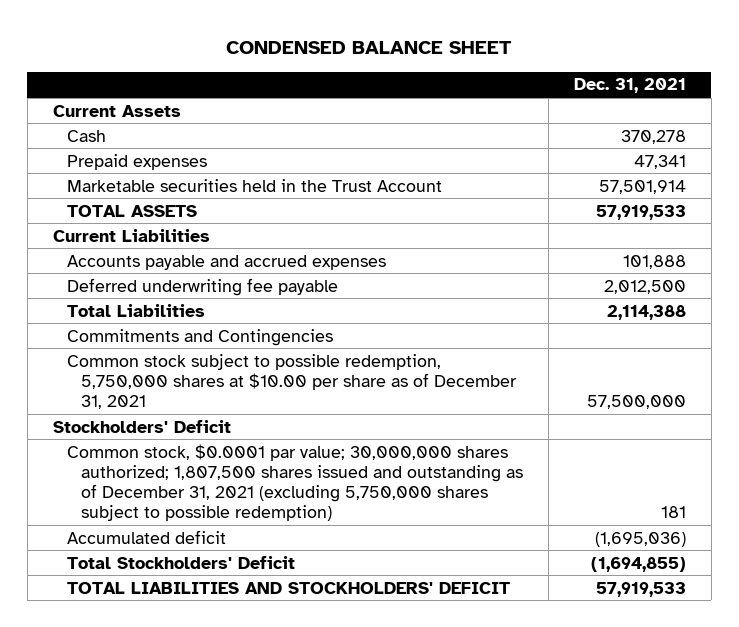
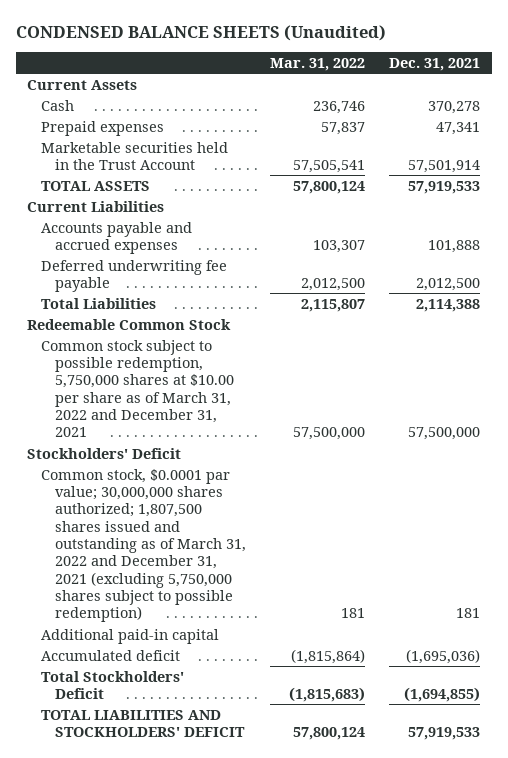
[226,41,513,55] CONDENSED BALANCE SHEET -> [15,24,386,41] CONDENSED BALANCE SHEETS (Unaudited)
none -> [270,58,366,72] Mar. 31, 2022
[66,328,333,346] Commitments and Contingencies -> none
none -> [27,318,232,330] Redeemable Common Stock
[66,353,517,410] Common stock subject to possible redemption, 5,750,000 shares at $10.00 per share as of December 31, 2021 -> [41,339,235,438] Common stock subject to possible redemption, 5,750,000 shares at $10.00 per share as of March 31, 2022 and December 31, 2021
[66,443,523,522] Common stock, $0.0001 par value; 30,000,000 shares authorized; 1,807,500 shares issued and outstanding as of December 31, 2021 (excluding 5,750,000 shares subject to possible redemption) -> [41,468,247,623] Common stock, $0.0001 par value; 30,000,000 shares authorized; 1,807,500 shares issued and outstanding as of March 31, 2022 and December 31, 2021 (excluding 5,750,000 shares subject to possible redemption)
none -> [41,628,220,644] Additional paid-in capital

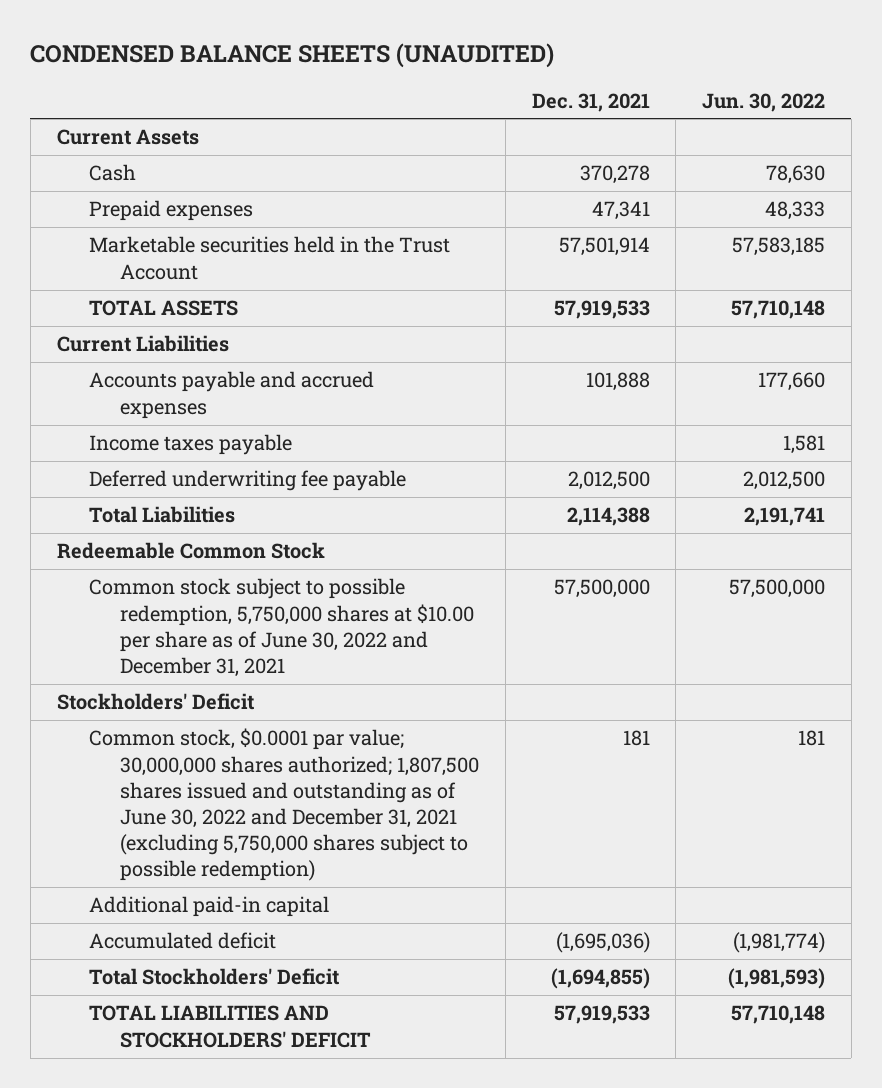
[15,24,386,41] CONDENSED BALANCE SHEETS (Unaudited) -> [30,42,555,68] CONDENSED BALANCE SHEETS (UNAUDITED)
[270,58,366,72] Mar. 31, 2022 -> none
none -> [701,92,825,112] Jun. 30, 2022
none -> [88,434,292,456] Income taxes payable
[41,339,235,438] Common stock subject to possible redemption, 5,750,000 shares at $10.00 per share as of March 31, 2022 and December 31, 2021 -> [88,578,475,677] Common stock subject to possible redemption, 5,750,000 shares at $10.00 per share as of June 30, 2022 and December 31, 2021
[41,468,247,623] Common stock, $0.0001 par value; 30,000,000 shares authorized; 1,807,500 shares issued and outstanding as of March 31, 2022 and December 31, 2021 (excluding 5,750,000 shares subject to possible redemption) -> [88,728,480,882] Common stock, $0.0001 par value; 30,000,000 shares authorized; 1,807,500 shares issued and outstanding as of June 30, 2022 and December 31, 2021 (excluding 5,750,000 shares subject to possible redemption)

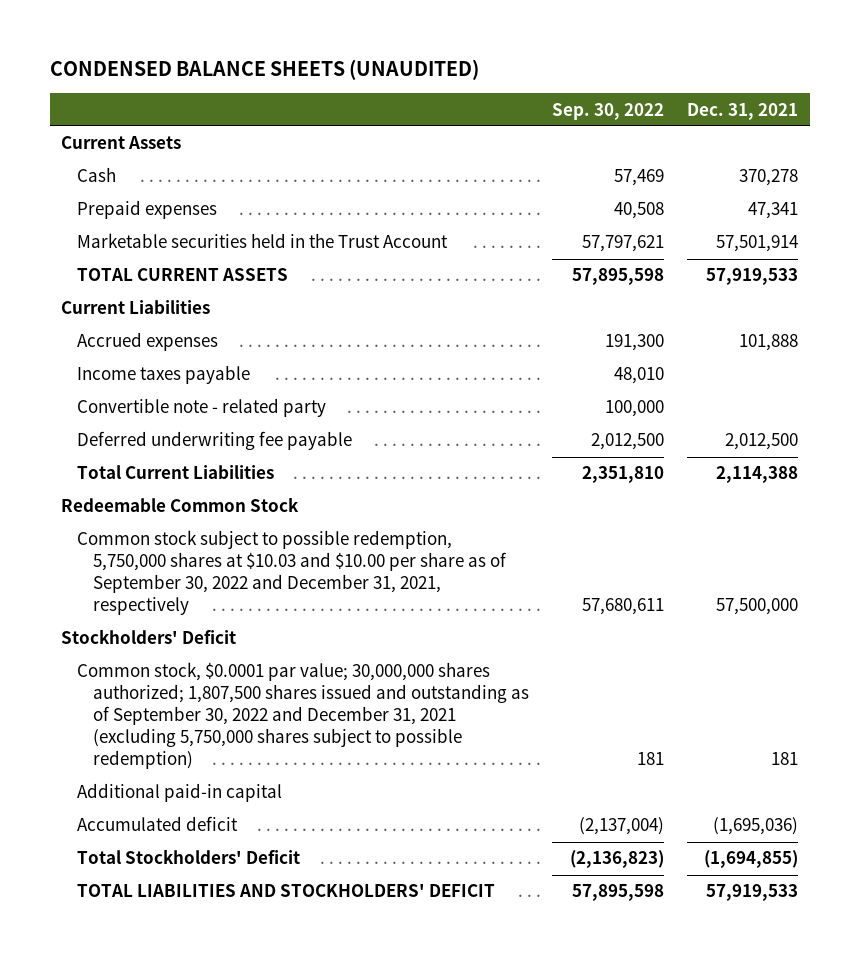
[701,92,825,112] Jun. 30, 2022 -> none
none -> [552,102,665,120] Sep. 30, 2022
[88,300,238,317] TOTAL ASSETS -> [77,268,289,282] TOTAL CURRENT ASSETS
[88,371,374,419] Accounts payable and accrued expenses -> [77,332,219,352] Accrued expenses
none -> [77,398,327,418] Convertible note - related party
[88,506,235,524] Total Liabilities -> [77,465,275,480] Total Current Liabilities
[88,578,475,677] Common stock subject to possible redemption, 5,750,000 shares at $10.00 per share as of June 30, 2022 and December 31, 2021 -> [77,530,507,616] Common stock subject to possible redemption, 5,750,000 shares at $10.03 and $10.00 per share as of September 30, 2022 and December 31, 2021, respectively
[88,728,480,882] Common stock, $0.0001 par value; 30,000,000 shares authorized; 1,807,500 shares issued and outstanding as of June 30, 2022 and December 31, 2021 (excluding 5,750,000 shares subject to possible redemption) -> [77,662,529,770] Common stock, $0.0001 par value; 30,000,000 shares authorized; 1,807,500 shares issued and outstanding as of September 30, 2022 and December 31, 2021 (excluding 5,750,000 shares subject to possible redemption)

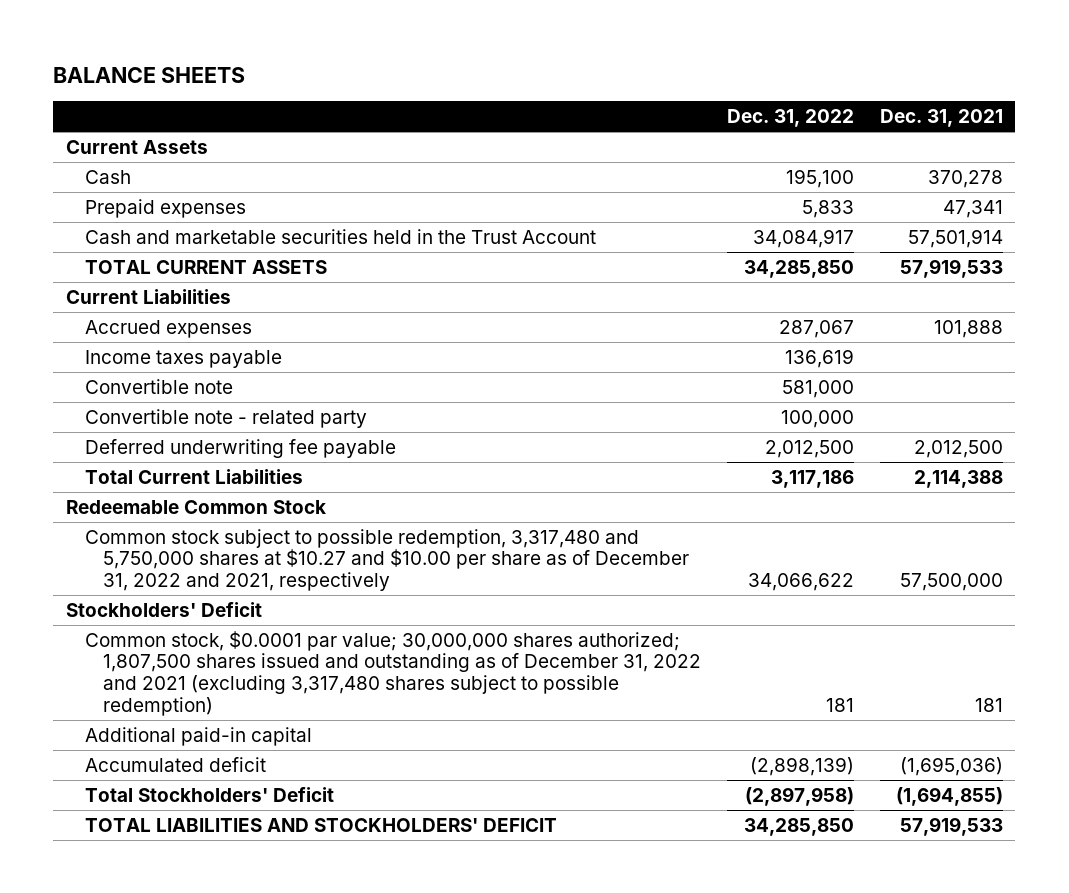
[49,59,479,81] CONDENSED BALANCE SHEETS (UNAUDITED) -> [53,66,246,83] BALANCE SHEETS
[552,102,665,120] Sep. 30, 2022 -> none
none -> [726,109,854,128] Dec. 31, 2022
[77,233,449,249] Marketable securities held in the Trust Account -> [84,228,596,244] Cash and marketable securities held in the Trust Account
none -> [84,378,233,394] Convertible note
[77,530,507,616] Common stock subject to possible redemption, 5,750,000 shares at $10.03 and $10.00 per share as of September 30, 2022 and December 31, 2021, respectively -> [84,528,690,592] Common stock subject to possible redemption, 3,317,480 and 5,750,000 shares at $10.27 and $10.00 per share as of December 31, 2022 and 2021, respectively
[77,662,529,770] Common stock, $0.0001 par value; 30,000,000 shares authorized; 1,807,500 shares issued and outstanding as of September 30, 2022 and December 31, 2021 (excluding 5,750,000 shares subject to possible redemption) -> [84,630,702,716] Common stock, $0.0001 par value; 30,000,000 shares authorized; 1,807,500 shares issued and outstanding as of December 31, 2022 and 2021 (excluding 3,317,480 shares subject to possible redemption)

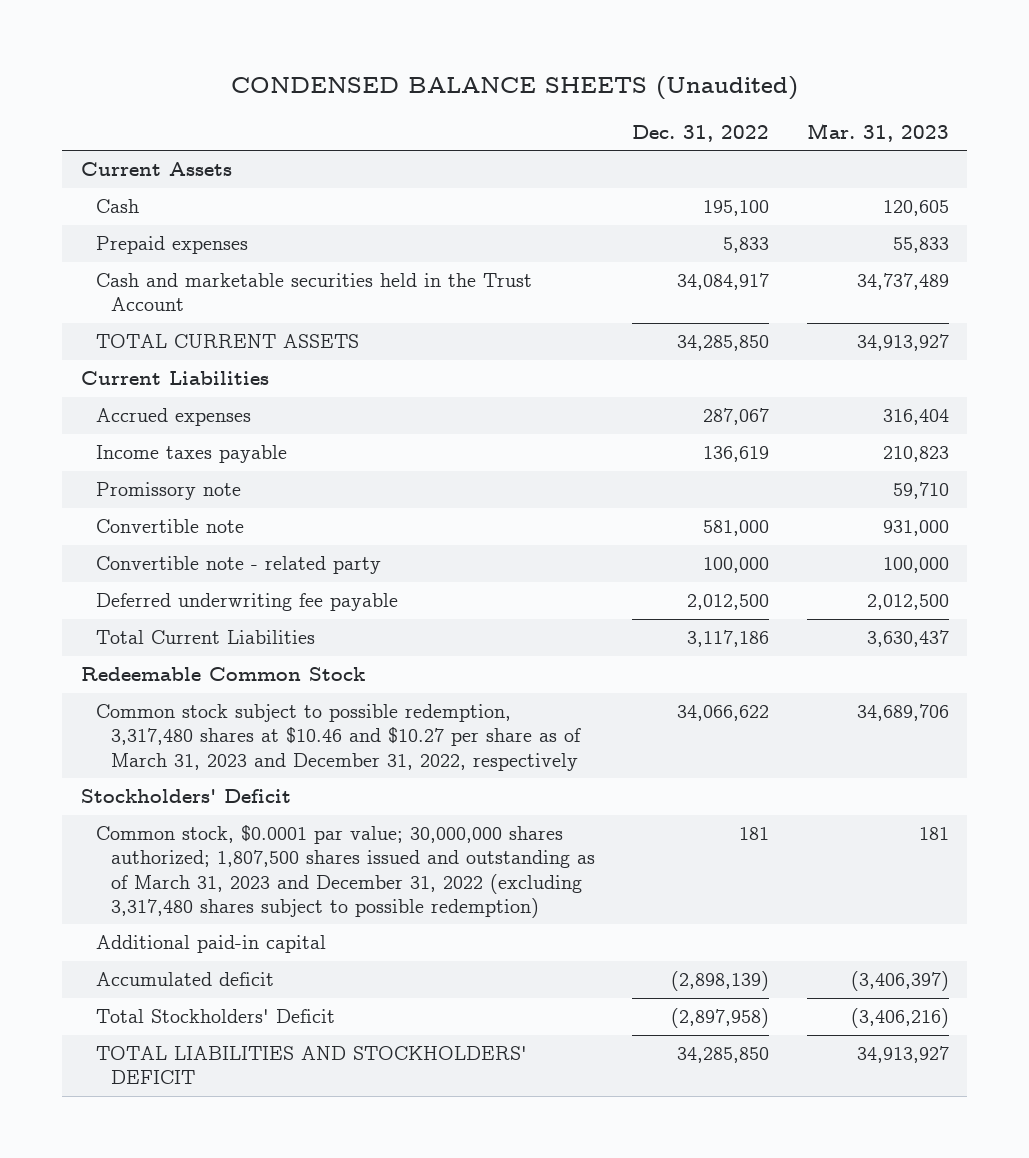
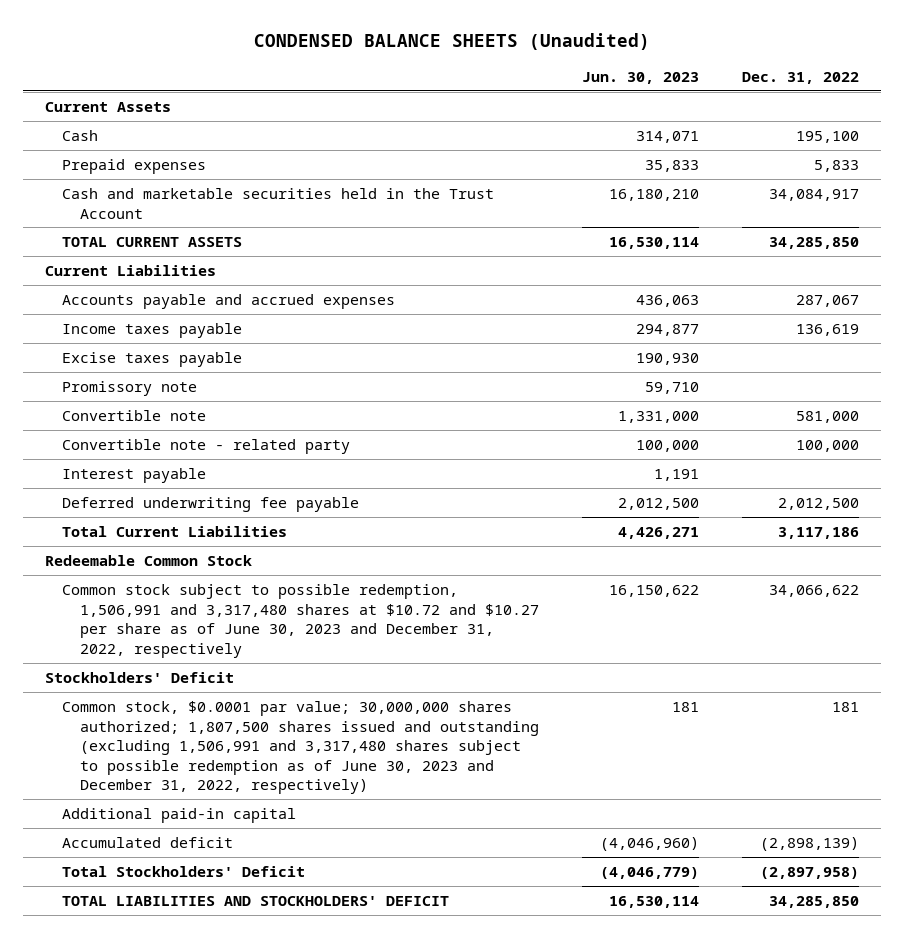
[806,122,949,142] Mar. 31, 2023 -> none
none -> [582,71,700,84] Jun. 30, 2023
[95,408,251,427] Accrued expenses -> [62,293,396,309] Accounts payable and accrued expenses
none -> [62,351,243,367] Excise taxes payable
none -> [62,467,207,483] Interest payable
[95,704,582,771] Common stock subject to possible redemption, 3,317,480 shares at $10.46 and $10.27 per share as of March 31, 2023 and December 31, 2022, respectively -> [62,583,540,658] Common stock subject to possible redemption, 1,506,991 and 3,317,480 shares at $10.72 and $10.27 per share as of June 30, 2023 and December 31, 2022, respectively
[95,825,596,918] Common stock, $0.0001 par value; 30,000,000 shares authorized; 1,807,500 shares issued and outstanding as of March 31, 2023 and December 31, 2022 (excluding 3,317,480 shares subject to possible redemption) -> [62,700,540,795] Common stock, $0.0001 par value; 30,000,000 shares authorized; 1,807,500 shares issued and outstanding (excluding 1,506,991 and 3,317,480 shares subject to possible redemption as of June 30, 2023 and December 31, 2022, respectively)

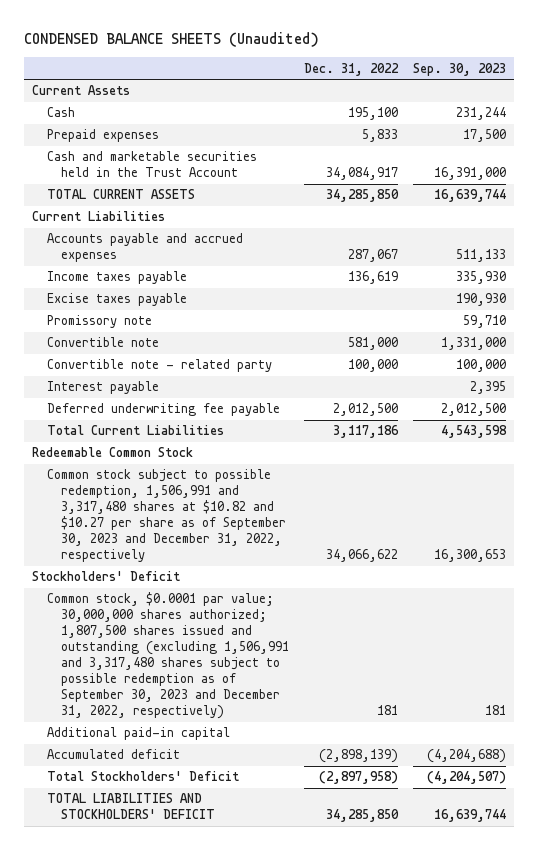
[582,71,700,84] Jun. 30, 2023 -> none
none -> [413,62,507,76] Sep. 30, 2023
[62,583,540,658] Common stock subject to possible redemption, 1,506,991 and 3,317,480 shares at $10.72 and $10.27 per share as of June 30, 2023 and December 31, 2022, respectively -> [46,469,287,563] Common stock subject to possible redemption, 1,506,991 and 3,317,480 shares at $10.82 and $10.27 per share as of September 30, 2023 and December 31, 2022, respectively
[62,700,540,795] Common stock, $0.0001 par value; 30,000,000 shares authorized; 1,807,500 shares issued and outstanding (excluding 1,506,991 and 3,317,480 shares subject to possible redemption as of June 30, 2023 and December 31, 2022, respectively) -> [46,592,290,720] Common stock, $0.0001 par value; 30,000,000 shares authorized; 1,807,500 shares issued and outstanding (excluding 1,506,991 and 3,317,480 shares subject to possible redemption as of September 30, 2023 and December 31, 2022, respectively)

